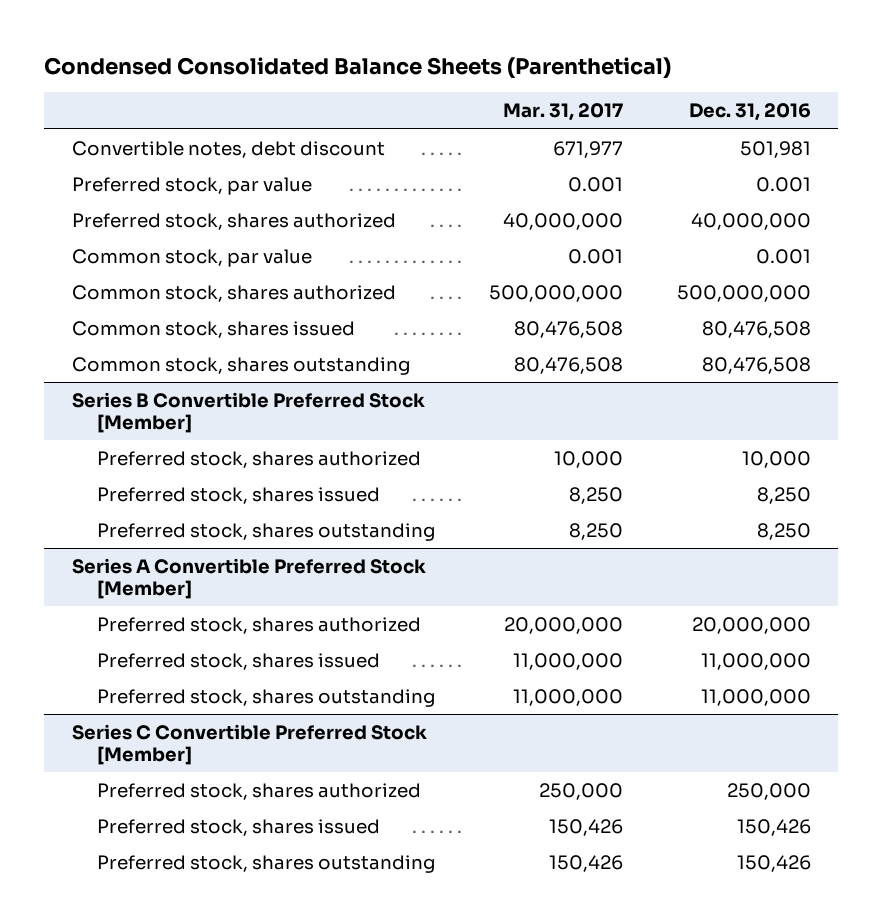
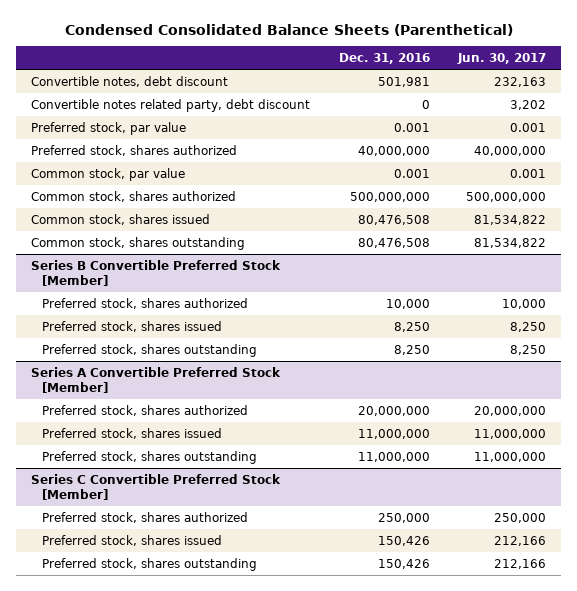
[503,103,624,122] Mar. 31, 2017 -> none
none -> [457,53,547,65] Jun. 30, 2017
none -> [30,98,310,112] Convertible notes related party, debt discount

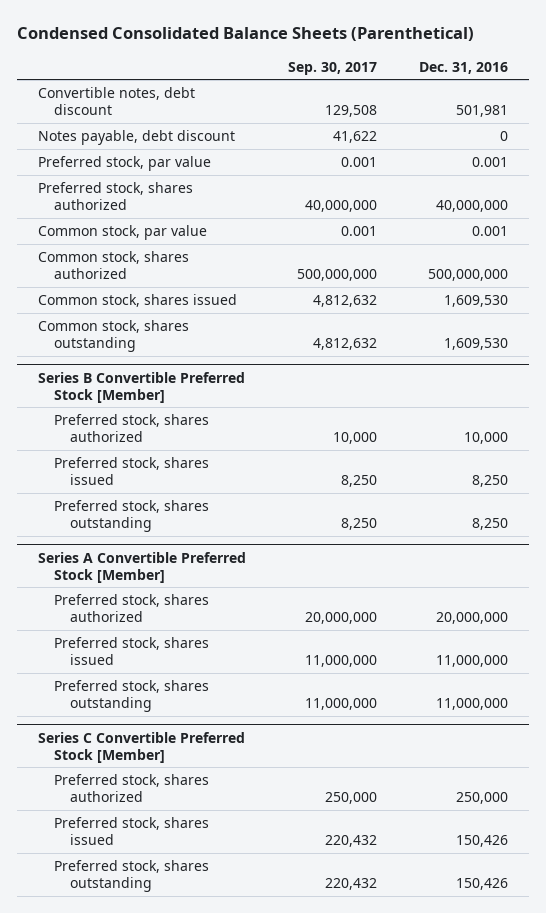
[457,53,547,65] Jun. 30, 2017 -> none
none -> [288,61,378,75] Sep. 30, 2017
[30,98,310,112] Convertible notes related party, debt discount -> [38,129,236,145] Notes payable, debt discount
[357,214,430,225] 80,476,508 -> [443,294,508,307] 1,609,530
[357,237,430,248] 80,476,508 -> [443,338,508,351] 1,609,530

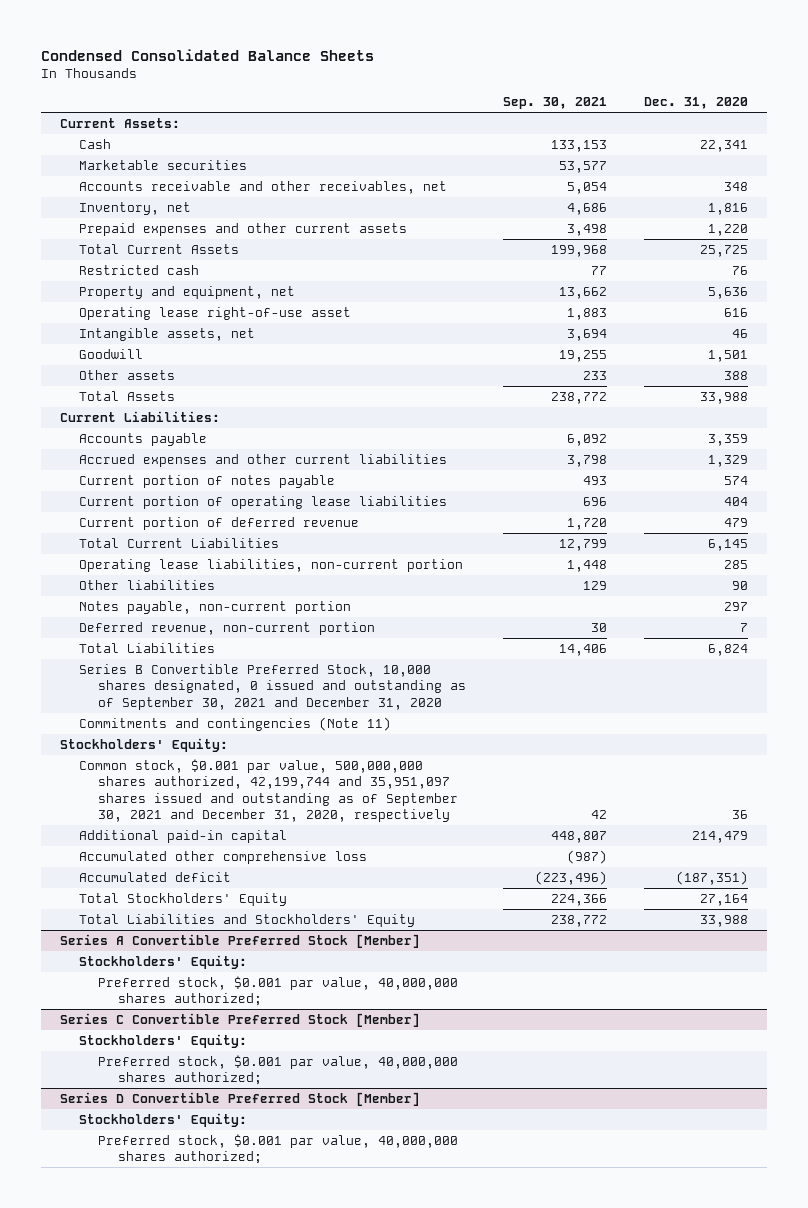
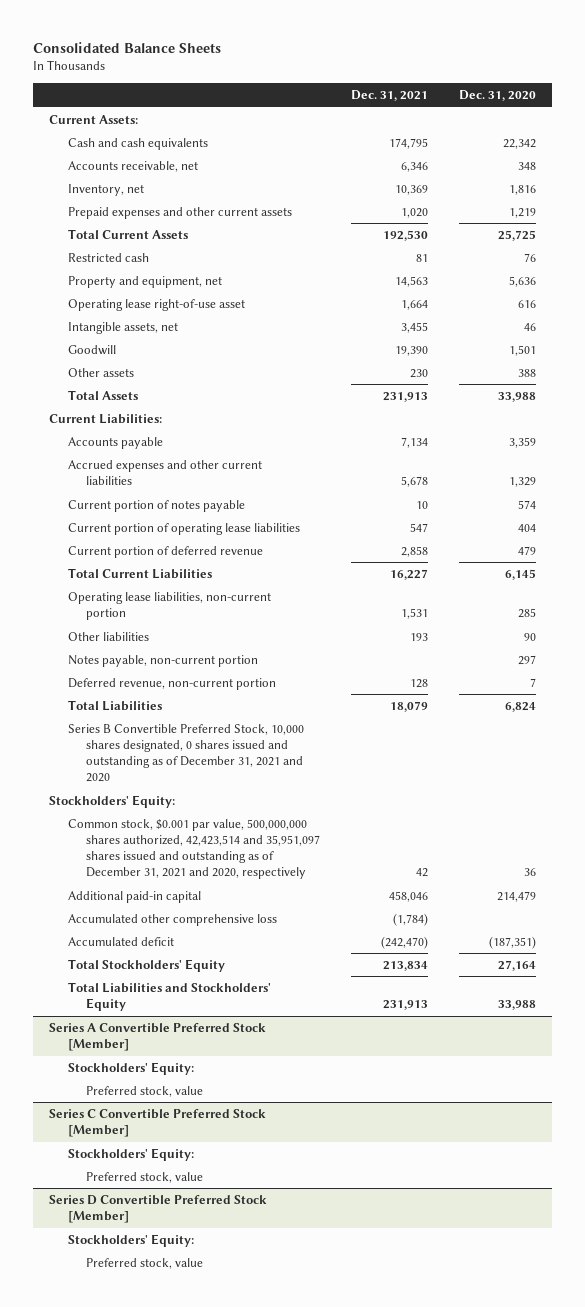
[41,49,375,62] Condensed Consolidated Balance Sheets -> [33,41,222,53] Consolidated Balance Sheets
[503,97,608,110] Sep. 30, 2021 -> none
none -> [351,89,429,101] Dec. 31, 2021
[78,160,247,171] Marketable securities -> none
[78,139,111,150] Cash -> [67,137,208,150] Cash and cash equivalents
[700,140,749,153] 22,341 -> [503,138,537,149] 22,342
[78,181,447,195] Accounts receivable and other receivables, net -> [67,160,198,172] Accounts receivable, net
[708,224,749,237] 1,220 -> [509,207,537,218] 1,219
[78,717,391,732] Commitments and contingencies (Note 11) -> none
[78,664,467,710] Series B Convertible Preferred Stock, 10,000 shares designated, 0 issued and outstanding as of September 30, 2021 and December 31, 2020 -> [67,723,304,783] Series B Convertible Preferred Stock, 10,000 shares designated, 0 shares issued and outstanding as of December 31, 2021 and 2020
[78,759,459,822] Common stock, $0.001 par value, 500,000,000 shares authorized, 42,199,744 and 35,951,097 shares issued and outstanding as of September 30, 2021 and December 31, 2020, respectively -> [67,818,321,880] Common stock, $0.001 par value, 500,000,000 shares authorized, 42,423,514 and 35,951,097 shares issued and outstanding as of December 31, 2021 and 2020, respectively
[98,976,459,1007] Preferred stock, $0.001 par value, 40,000,000 shares authorized; -> [86,1085,204,1097] Preferred stock, value
[98,1055,459,1086] Preferred stock, $0.001 par value, 40,000,000 shares authorized; -> [86,1171,204,1183] Preferred stock, value
[98,1134,459,1165] Preferred stock, $0.001 par value, 40,000,000 shares authorized; -> [86,1257,204,1269] Preferred stock, value

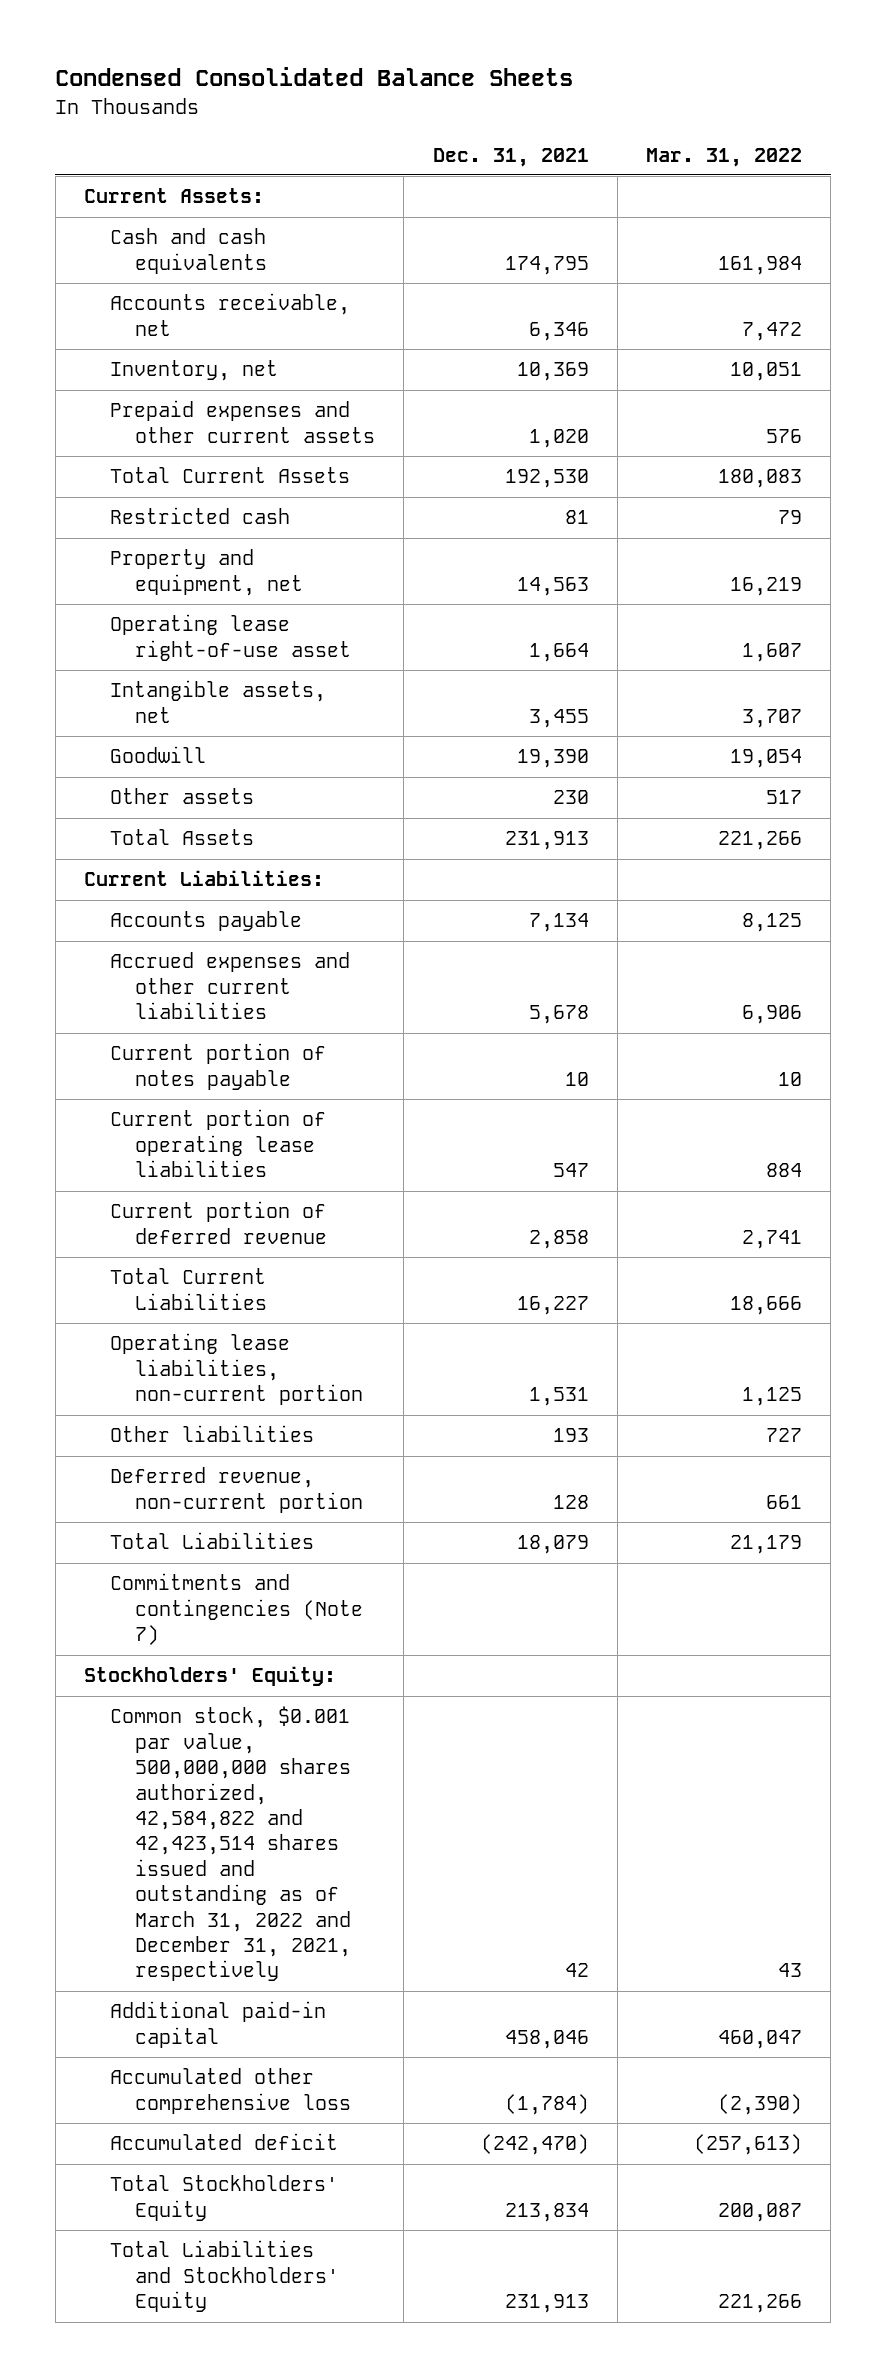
[33,41,222,53] Consolidated Balance Sheets -> [55,67,574,87] Condensed Consolidated Balance Sheets
[459,89,537,101] Dec. 31, 2020 -> none
none -> [645,147,802,167] Mar. 31, 2022
[67,654,258,667] Notes payable, non-current portion -> none
[67,723,304,783] Series B Convertible Preferred Stock, 10,000 shares designated, 0 shares issued and outstanding as of December 31, 2021 and 2020 -> none
none -> [109,1573,364,1646] Commitments and contingencies (Note 7)
[67,818,321,880] Common stock, $0.001 par value, 500,000,000 shares authorized, 42,423,514 and 35,951,097 shares issued and outstanding as of December 31, 2021 and 2020, respectively -> [109,1706,352,1982] Common stock, $0.001 par value, 500,000,000 shares authorized, 42,584,822 and 42,423,514 shares issued and outstanding as of March 31, 2022 and December 31, 2021, respectively
[48,1022,266,1051] Series A Convertible Preferred Stock [Member] -> none
[67,1061,194,1075] Stockholders' Equity: -> none
[86,1085,204,1097] Preferred stock, value -> none
[48,1108,266,1137] Series C Convertible Preferred Stock [Member] -> none
[67,1147,194,1161] Stockholders' Equity: -> none
[86,1171,204,1183] Preferred stock, value -> none
[48,1194,267,1223] Series D Convertible Preferred Stock [Member] -> none
[67,1233,194,1247] Stockholders' Equity: -> none
[86,1257,204,1269] Preferred stock, value -> none

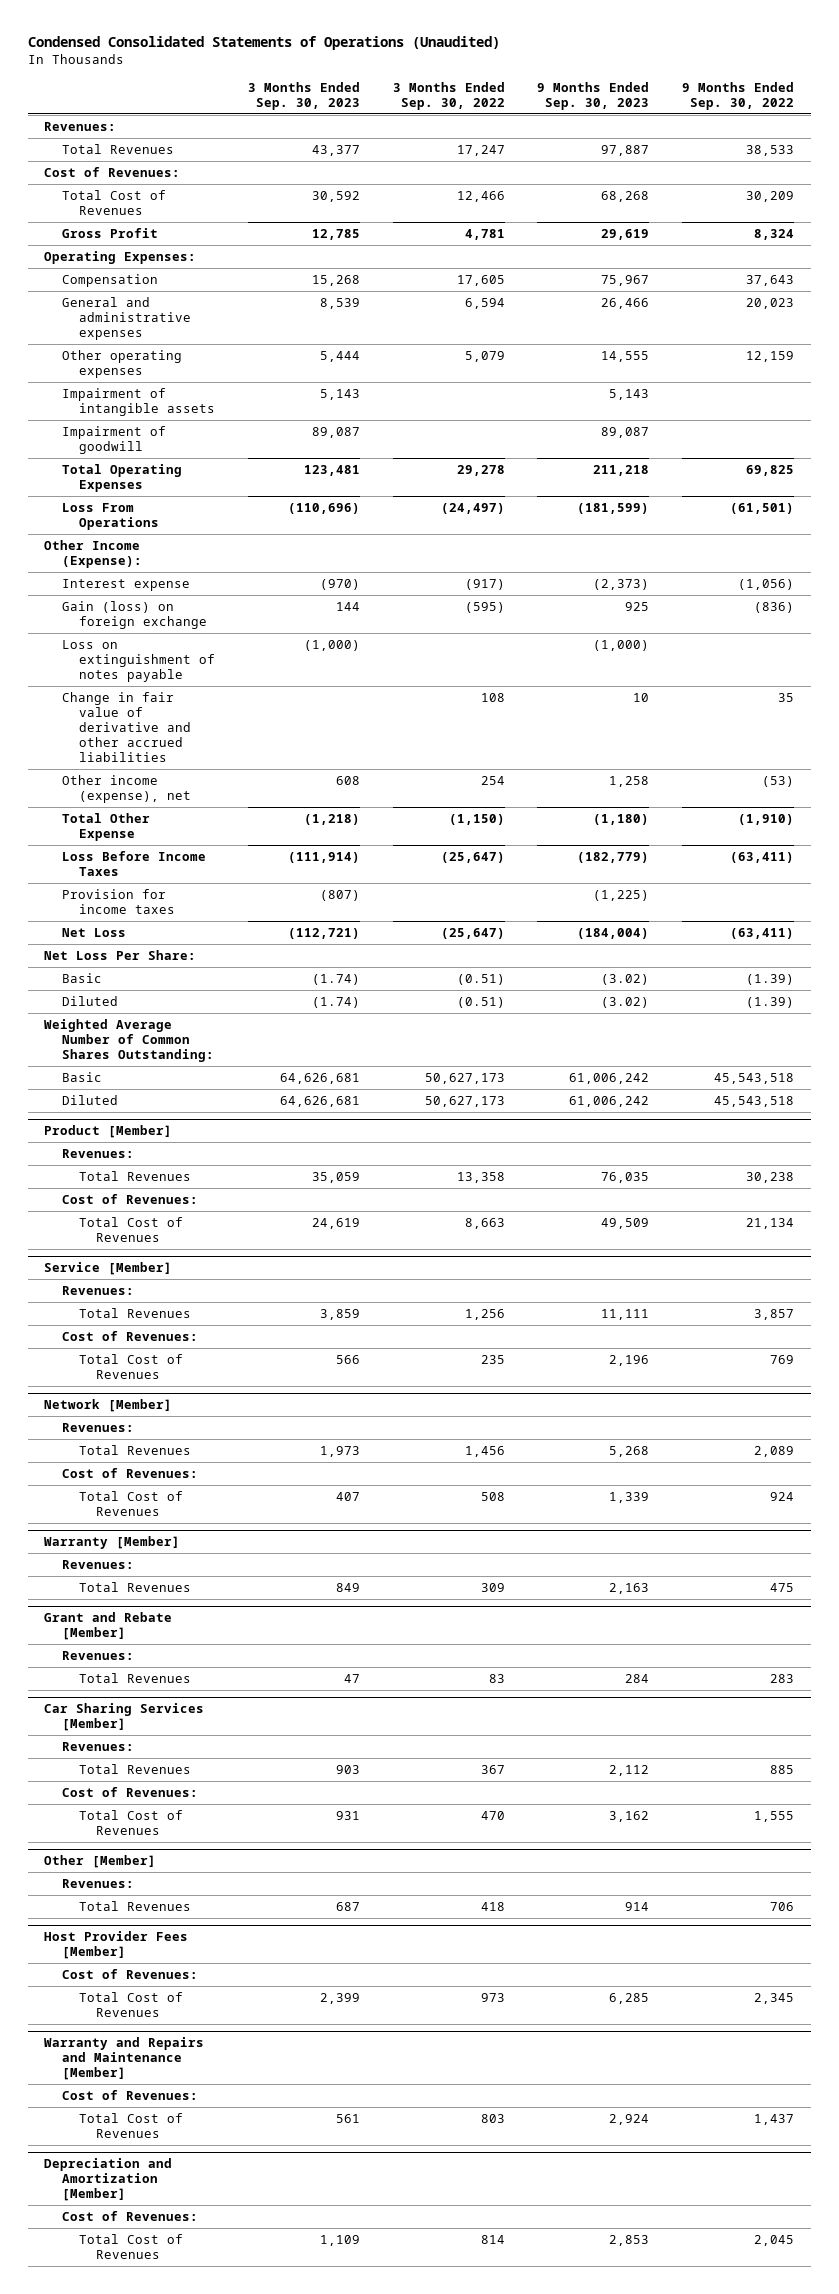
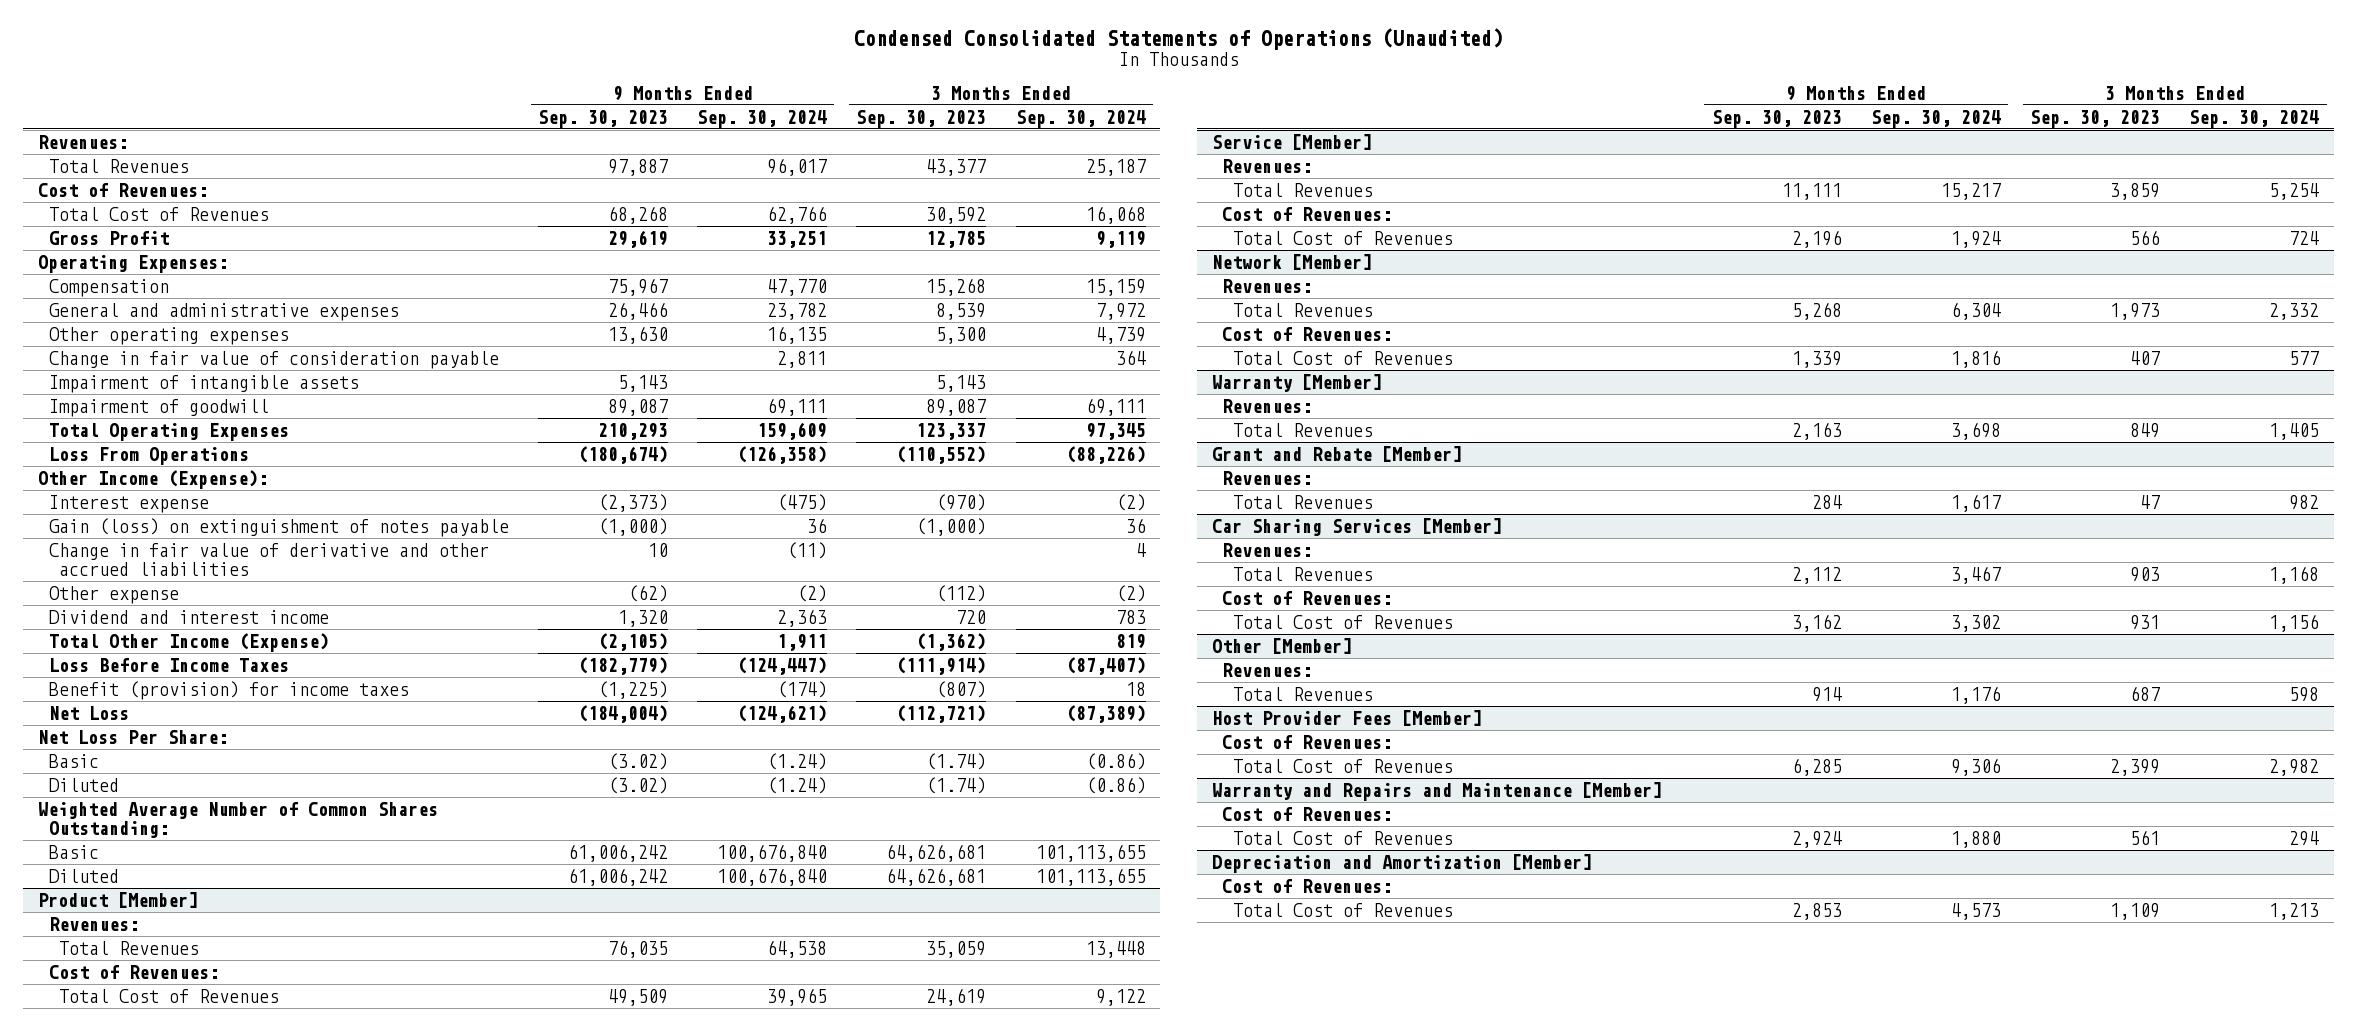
[392,81,505,110] 3 Months Ended Sep. 30, 2022 -> none
[682,81,795,110] 9 Months Ended Sep. 30, 2022 -> none
none -> [697,109,828,128] Sep. 30, 2024
none -> [1015,109,1146,128] Sep. 30, 2024
[319,350,360,362] 5,444 -> [936,326,987,344] 5,300
[601,350,650,362] 14,555 -> [607,325,668,344] 13,630
none -> [48,350,499,369] Change in fair value of consideration payable
[303,464,360,476] 123,481 -> [916,422,987,440] 123,337
[593,464,650,476] 211,218 -> [597,422,668,440] 210,293
[287,502,360,514] (110,696) -> [896,445,987,464] (110,552)
[577,502,650,514] (181,599) -> [577,445,668,464] (180,674)
[61,600,207,629] Gain (loss) on foreign exchange -> none
[61,639,215,682] Loss on extinguishment of notes payable -> [48,517,509,537] Gain (loss) on extinguishment of notes payable
[61,774,191,803] Other income (expense), net -> [48,585,179,604] Other expense
[335,775,360,785] 608 -> [936,584,987,602] (112)
[609,775,650,787] 1,258 -> [627,584,668,602] (62)
none -> [48,609,329,624] Dividend and interest income
[61,812,150,841] Total Other Expense -> [48,632,329,652] Total Other Income (Expense)
[303,813,360,825] (1,218) -> [916,632,987,651] (1,362)
[593,813,650,825] (1,180) -> [597,632,668,651] (2,105)
[61,888,175,914] Provision for income taxes -> [48,680,409,700] Benefit (provision) for income taxes

